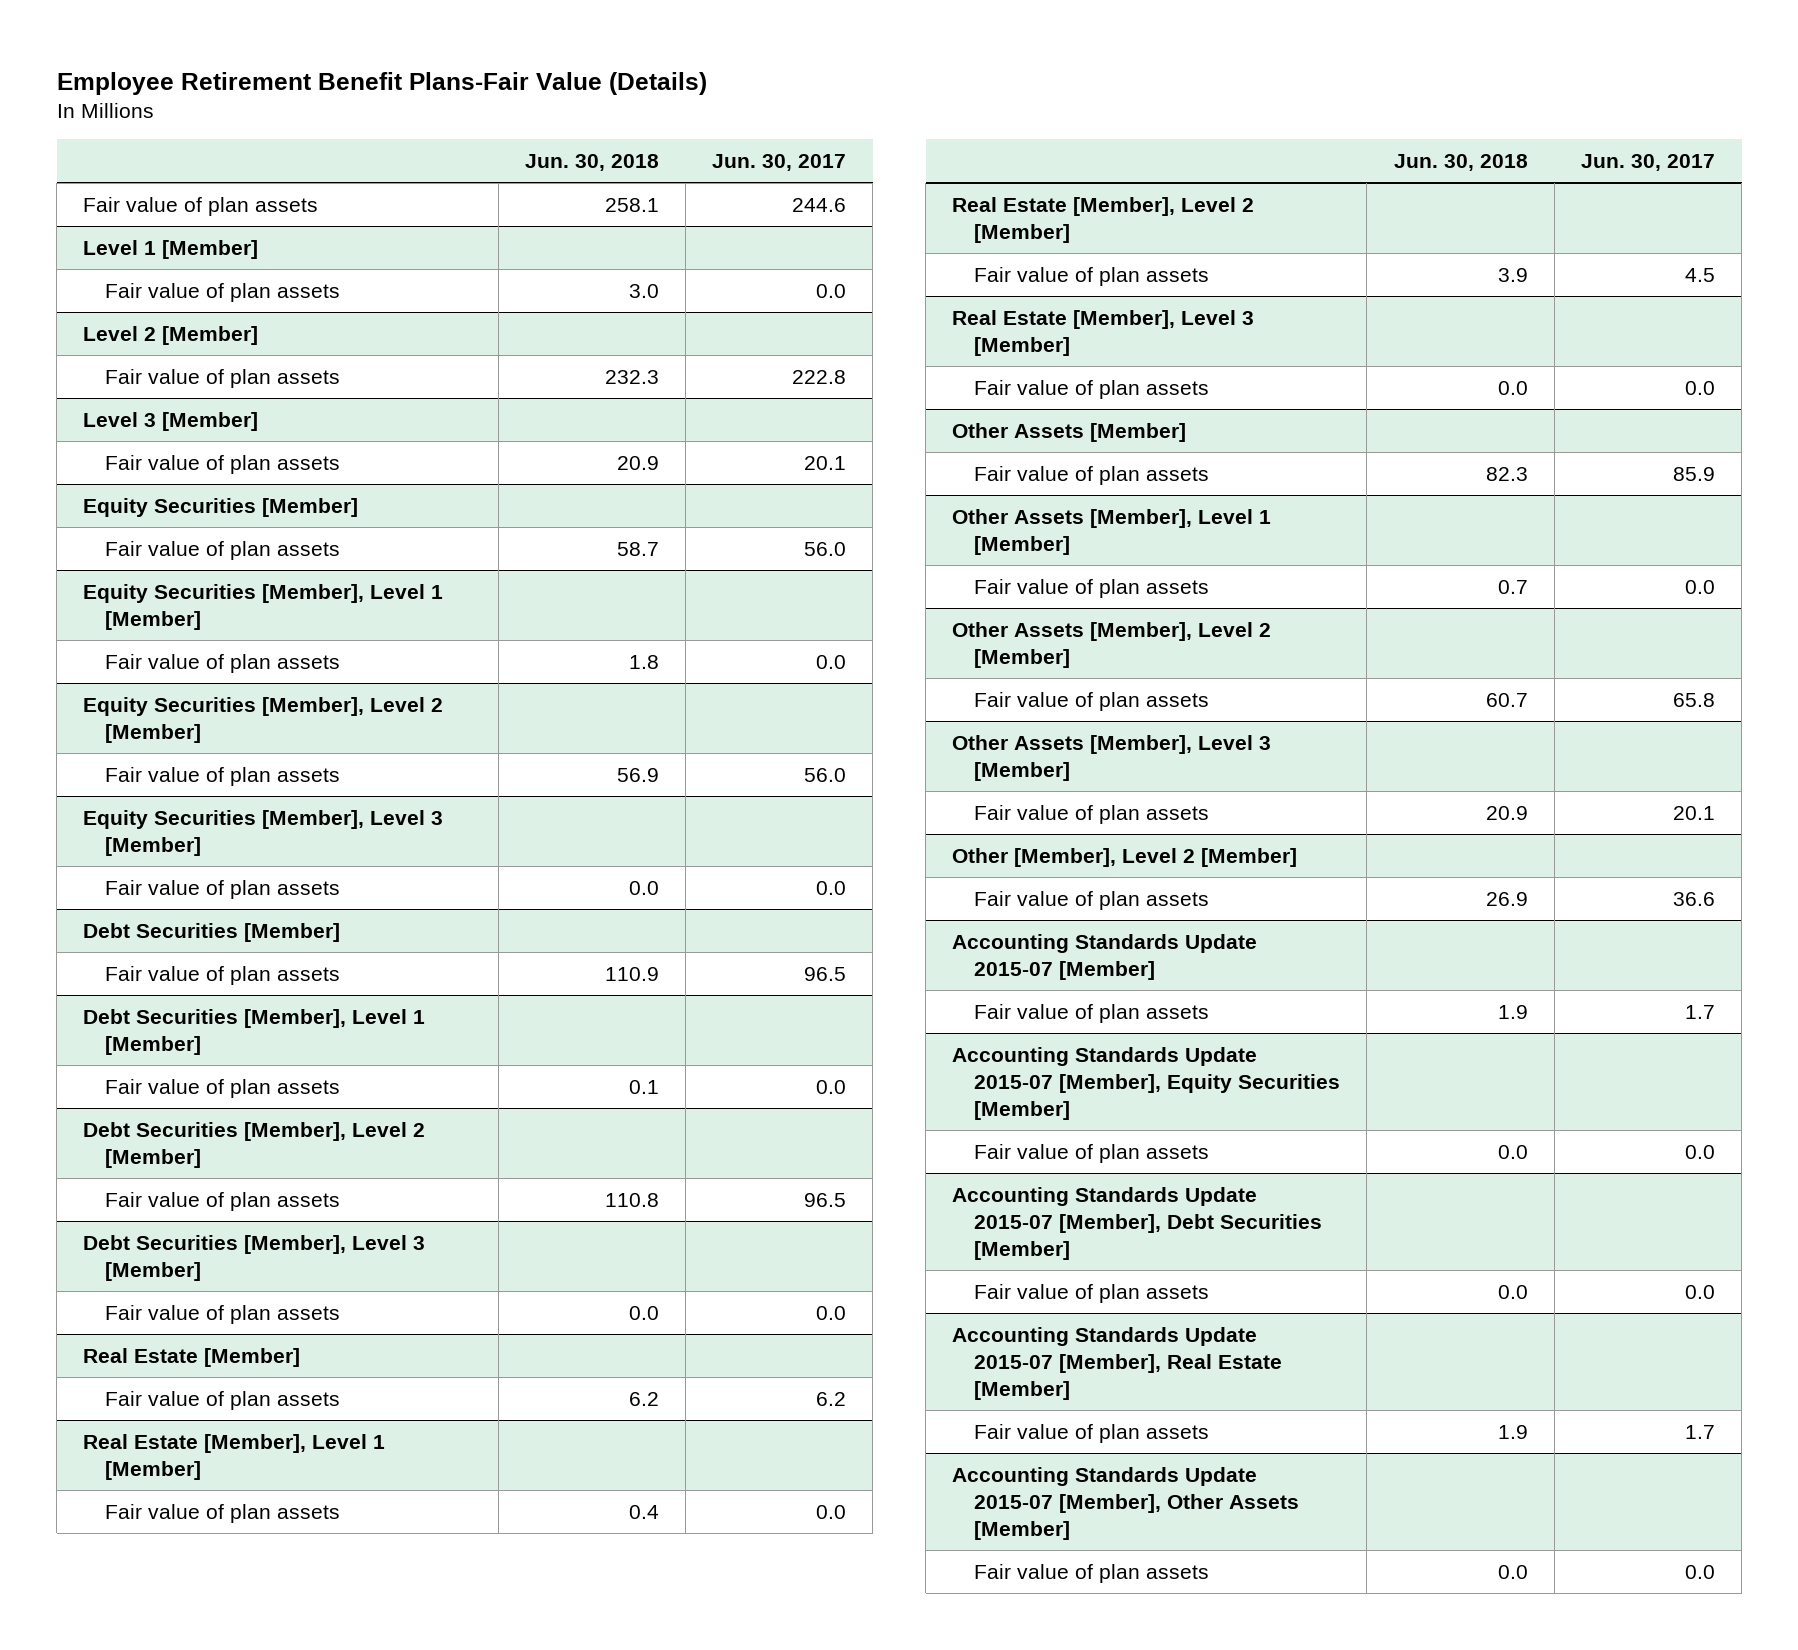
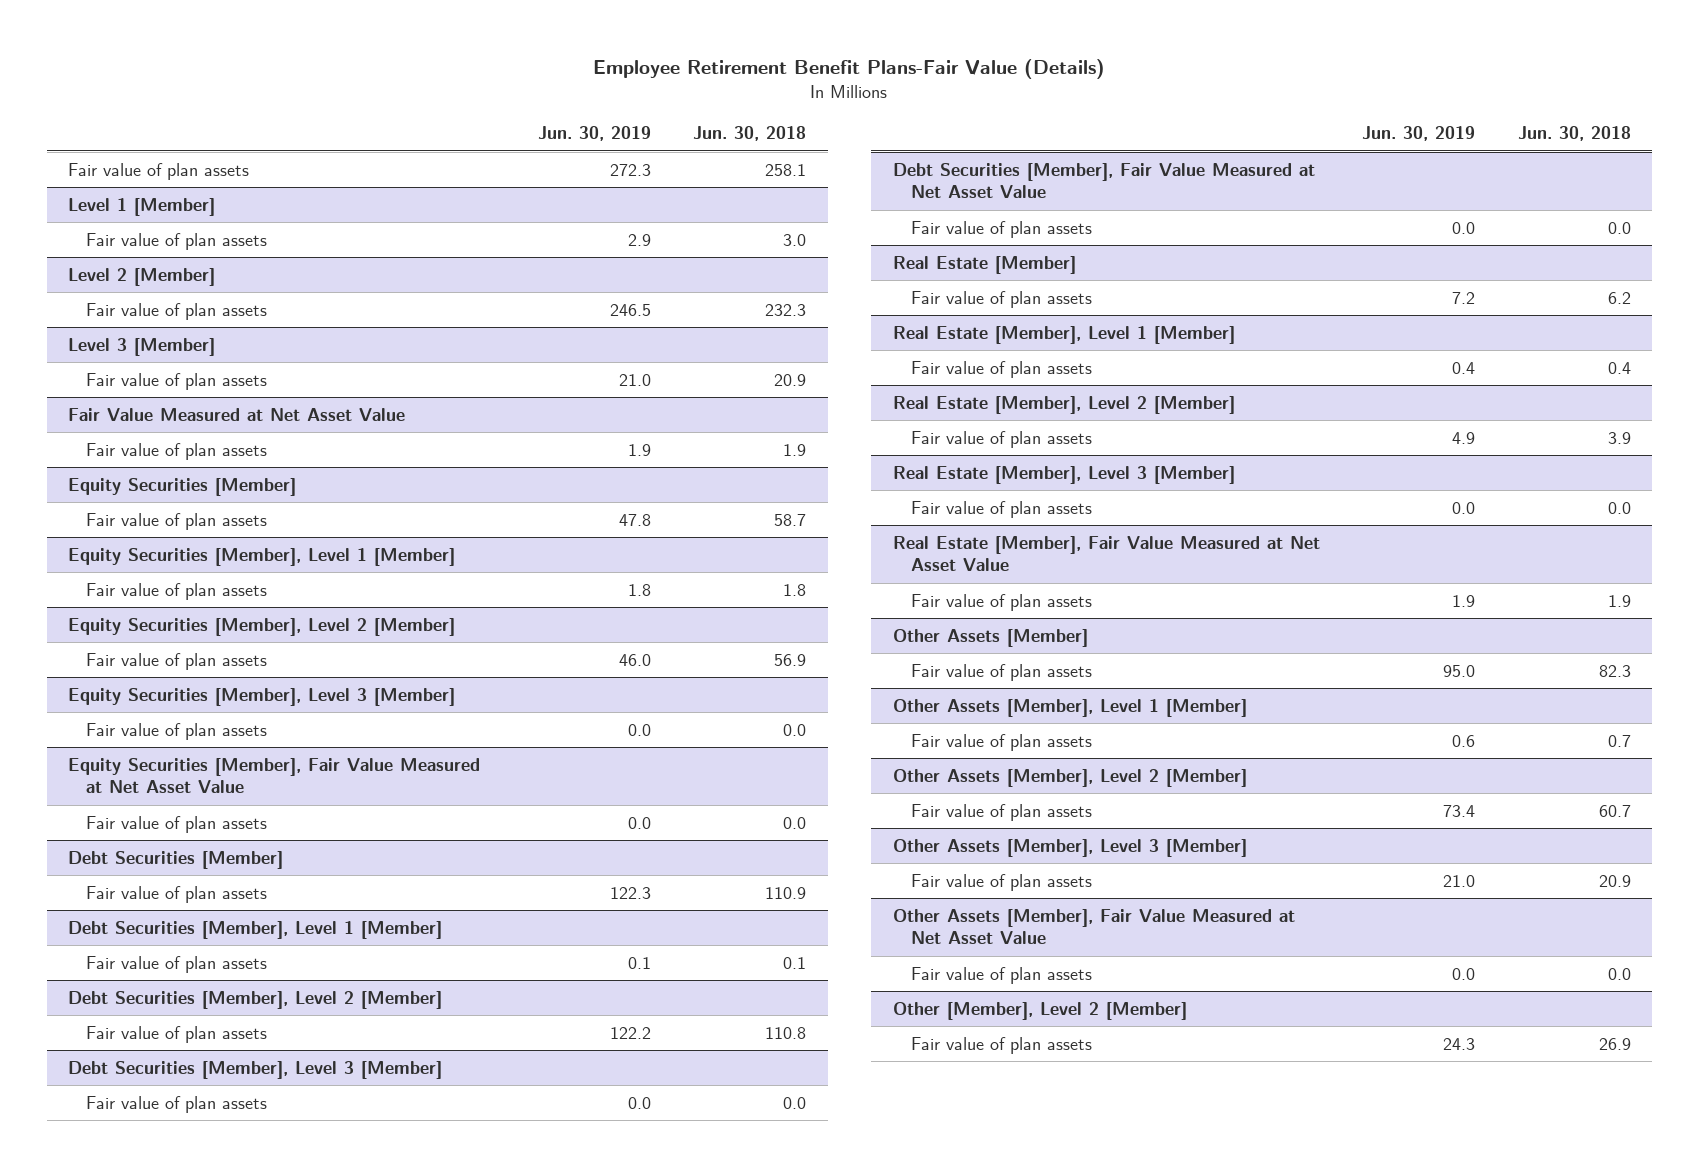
[712,154,847,172] Jun. 30, 2017 -> none
none -> [537,126,651,142] Jun. 30, 2019
none -> [68,407,406,421] Fair Value Measured at Net Asset Value
none -> [86,442,268,460] Fair value of plan assets
none -> [68,757,481,794] Equity Securities [Member], Fair Value Measured at Net Asset Value
none -> [86,815,268,833] Fair value of plan assets
none -> [892,162,1315,199] Debt Securities [Member], Fair Value Measured at Net Asset Value
none -> [910,220,1092,238] Fair value of plan assets
none -> [892,535,1320,572] Real Estate [Member], Fair Value Measured at Net Asset Value
none -> [910,593,1092,611] Fair value of plan assets
none -> [892,908,1295,945] Other Assets [Member], Fair Value Measured at Net Asset Value
none -> [910,966,1092,984] Fair value of plan assets
[952,933,1258,980] Accounting Standards Update 2015-07 [Member] -> none
[974,1003,1210,1023] Fair value of plan assets -> none
[952,1046,1341,1120] Accounting Standards Update 2015-07 [Member], Equity Securities [Member] -> none
[974,1143,1210,1163] Fair value of plan assets -> none
[952,1186,1323,1260] Accounting Standards Update 2015-07 [Member], Debt Securities [Member] -> none
[974,1283,1210,1303] Fair value of plan assets -> none
[952,1326,1283,1400] Accounting Standards Update 2015-07 [Member], Real Estate [Member] -> none
[974,1423,1210,1443] Fair value of plan assets -> none
[952,1466,1300,1540] Accounting Standards Update 2015-07 [Member], Other Assets [Member] -> none
[974,1563,1210,1583] Fair value of plan assets -> none

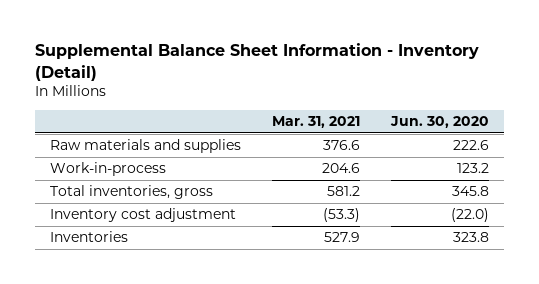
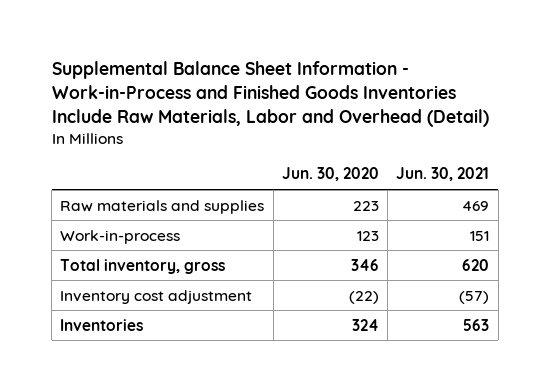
[34,43,479,81] Supplemental Balance Sheet Information - Inventory (Detail) -> [51,61,489,127] Supplemental Balance Sheet Information - Work-in-Process and Finished Goods Inventories Include Raw Materials, Labor and Overhead (Detail)
[271,116,360,129] Mar. 31, 2021 -> none
none -> [396,167,490,182] Jun. 30, 2021
[452,140,489,151] 222.6 -> [352,200,379,211] 223
[456,163,489,174] 123.2 -> [356,230,379,241] 123
[50,185,214,200] Total inventories, gross -> [60,258,226,274] Total inventory, gross
[451,186,489,197] 345.8 -> [350,258,379,271] 346
[450,208,489,223] (22.0) -> [348,290,379,304] (22)
[452,232,489,243] 323.8 -> [351,318,379,331] 324

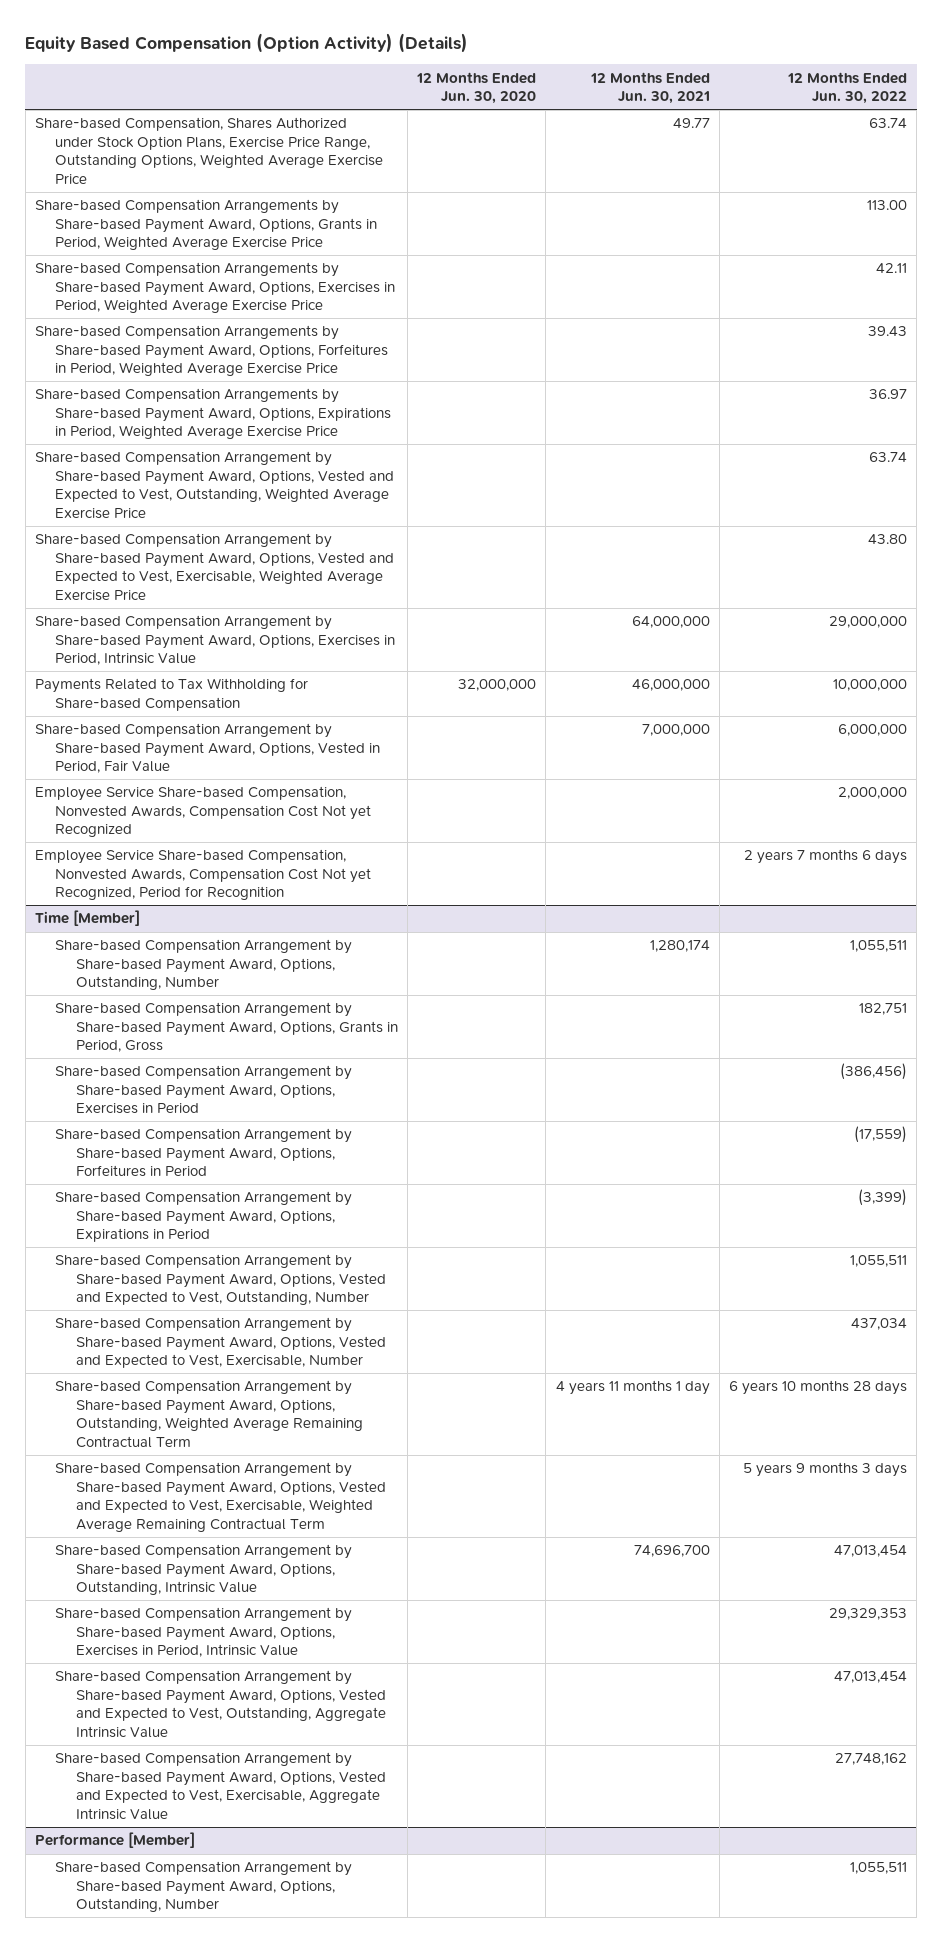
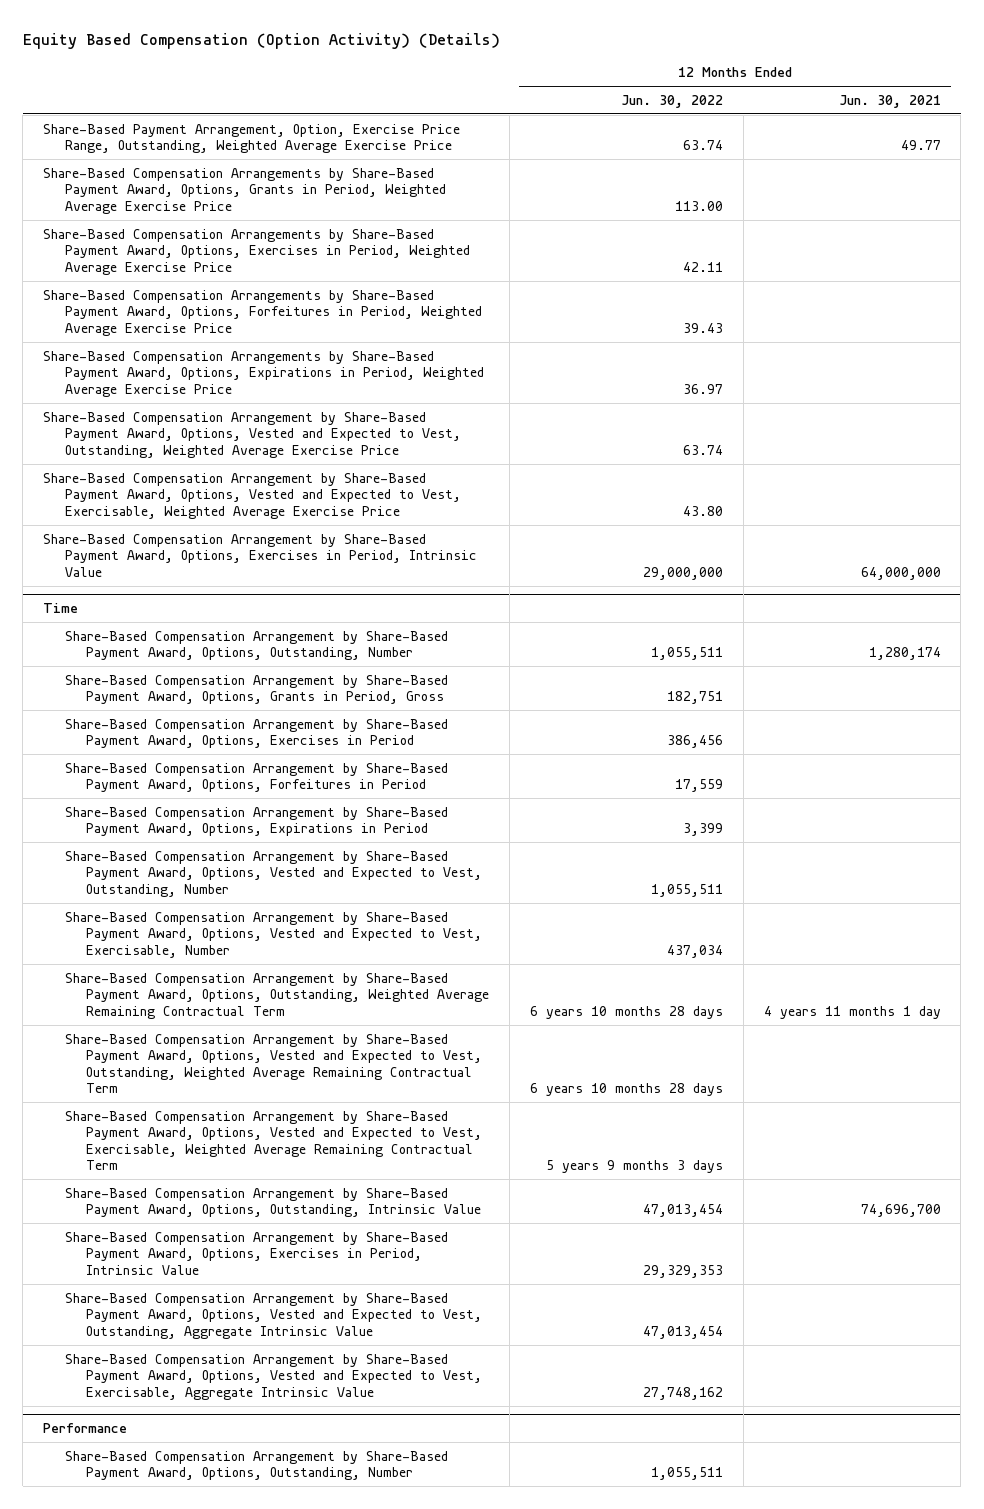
[416,71,537,104] 12 Months Ended Jun. 30, 2020 -> none
[34,678,308,711] Payments Related to Tax Withholding for Share-based Compensation -> none
[34,723,381,774] Share-based Compensation Arrangement by Share-based Payment Award, Options, Vested in Period, Fair Value -> none
[34,786,372,838] Employee Service Share-based Compensation, Nonvested Awards, Compensation Cost Not yet Recognized -> none
[34,849,372,901] Employee Service Share-based Compensation, Nonvested Awards, Compensation Cost Not yet Recognized, Period for Recognition -> none
[34,117,384,184] Share-based Compensation, Shares Authorized under Stock Option Plans, Exercise Price Range, Outstanding Options, Weighted Average Exercise Price -> [43,123,461,154] Share-Based Payment Arrangement, Option, Exercise Price Range, Outstanding, Weighted Average Exercise Price
[34,199,378,251] Share-based Compensation Arrangements by Share-based Payment Award, Options, Grants in Period, Weighted Average Exercise Price -> [43,167,446,214] Share-Based Compensation Arrangements by Share-Based Payment Award, Options, Grants in Period, Weighted Average Exercise Price
[34,262,396,314] Share-based Compensation Arrangements by Share-based Payment Award, Options, Exercises in Period, Weighted Average Exercise Price -> [43,228,470,275] Share-Based Compensation Arrangements by Share-Based Payment Award, Options, Exercises in Period, Weighted Average Exercise Price
[34,325,389,377] Share-based Compensation Arrangements by Share-based Payment Award, Options, Forfeitures in Period, Weighted Average Exercise Price -> [43,289,482,336] Share-Based Compensation Arrangements by Share-Based Payment Award, Options, Forfeitures in Period, Weighted Average Exercise Price
[34,388,392,440] Share-based Compensation Arrangements by Share-based Payment Award, Options, Expirations in Period, Weighted Average Exercise Price -> [43,350,484,397] Share-Based Compensation Arrangements by Share-Based Payment Award, Options, Expirations in Period, Weighted Average Exercise Price
[34,451,395,519] Share-based Compensation Arrangement by Share-based Payment Award, Options, Vested and Expected to Vest, Outstanding, Weighted Average Exercise Price -> [43,411,461,458] Share-Based Compensation Arrangement by Share-Based Payment Award, Options, Vested and Expected to Vest, Outstanding, Weighted Average Exercise Price
[34,533,395,601] Share-based Compensation Arrangement by Share-based Payment Award, Options, Vested and Expected to Vest, Exercisable, Weighted Average Exercise Price -> [43,472,461,519] Share-Based Compensation Arrangement by Share-Based Payment Award, Options, Vested and Expected to Vest, Exercisable, Weighted Average Exercise Price
[34,615,396,666] Share-based Compensation Arrangement by Share-based Payment Award, Options, Exercises in Period, Intrinsic Value -> [43,533,477,577] Share-Based Compensation Arrangement by Share-Based Payment Award, Options, Exercises in Period, Intrinsic Value
[34,910,140,927] Time [Member] -> [43,602,79,613] Time
[55,939,353,991] Share-based Compensation Arrangement by Share-based Payment Award, Options, Outstanding, Number -> [64,630,448,661] Share-Based Compensation Arrangement by Share-Based Payment Award, Options, Outstanding, Number
[55,1002,398,1053] Share-based Compensation Arrangement by Share-based Payment Award, Options, Grants in Period, Gross -> [64,674,448,705] Share-Based Compensation Arrangement by Share-Based Payment Award, Options, Grants in Period, Gross
[55,1065,353,1115] Share-based Compensation Arrangement by Share-based Payment Award, Options, Exercises in Period -> [64,718,448,749] Share-Based Compensation Arrangement by Share-Based Payment Award, Options, Exercises in Period
[839,1063,907,1081] (386,456) -> [666,735,723,749] 386,456
[55,1128,353,1178] Share-based Compensation Arrangement by Share-based Payment Award, Options, Forfeitures in Period -> [64,762,448,793] Share-Based Compensation Arrangement by Share-Based Payment Award, Options, Forfeitures in Period
[853,1126,907,1144] (17,559) -> [674,779,723,793] 17,559
[55,1191,353,1243] Share-based Compensation Arrangement by Share-based Payment Award, Options, Expirations in Period -> [64,806,448,837] Share-Based Compensation Arrangement by Share-Based Payment Award, Options, Expirations in Period
[857,1189,907,1207] (3,399) -> [682,823,723,837] 3,399
[55,1254,386,1306] Share-based Compensation Arrangement by Share-based Payment Award, Options, Vested and Expected to Vest, Outstanding, Number -> [64,850,482,897] Share-Based Compensation Arrangement by Share-Based Payment Award, Options, Vested and Expected to Vest, Outstanding, Number
[55,1317,386,1369] Share-based Compensation Arrangement by Share-based Payment Award, Options, Vested and Expected to Vest, Exercisable, Number -> [64,911,482,958] Share-Based Compensation Arrangement by Share-Based Payment Award, Options, Vested and Expected to Vest, Exercisable, Number
[55,1380,363,1448] Share-based Compensation Arrangement by Share-based Payment Award, Options, Outstanding, Weighted Average Remaining Contractual Term -> [64,972,489,1019] Share-Based Compensation Arrangement by Share-Based Payment Award, Options, Outstanding, Weighted Average Remaining Contractual Term
none -> [64,1033,482,1094] Share-Based Compensation Arrangement by Share-Based Payment Award, Options, Vested and Expected to Vest, Outstanding, Weighted Average Remaining Contractual Term
[55,1462,386,1532] Share-based Compensation Arrangement by Share-based Payment Award, Options, Vested and Expected to Vest, Exercisable, Weighted Average Remaining Contractual Term -> [64,1110,482,1171] Share-Based Compensation Arrangement by Share-Based Payment Award, Options, Vested and Expected to Vest, Exercisable, Weighted Average Remaining Contractual Term
[55,1544,353,1596] Share-based Compensation Arrangement by Share-based Payment Award, Options, Outstanding, Intrinsic Value -> [64,1187,481,1218] Share-Based Compensation Arrangement by Share-Based Payment Award, Options, Outstanding, Intrinsic Value
[55,1607,353,1658] Share-based Compensation Arrangement by Share-based Payment Award, Options, Exercises in Period, Intrinsic Value -> [64,1231,448,1275] Share-Based Compensation Arrangement by Share-Based Payment Award, Options, Exercises in Period, Intrinsic Value
[55,1670,386,1738] Share-based Compensation Arrangement by Share-based Payment Award, Options, Vested and Expected to Vest, Outstanding, Aggregate Intrinsic Value -> [64,1292,482,1339] Share-Based Compensation Arrangement by Share-Based Payment Award, Options, Vested and Expected to Vest, Outstanding, Aggregate Intrinsic Value
[55,1752,386,1820] Share-based Compensation Arrangement by Share-based Payment Award, Options, Vested and Expected to Vest, Exercisable, Aggregate Intrinsic Value -> [64,1353,482,1400] Share-Based Compensation Arrangement by Share-Based Payment Award, Options, Vested and Expected to Vest, Exercisable, Aggregate Intrinsic Value
[34,1832,195,1849] Performance [Member] -> [43,1422,128,1433] Performance
[55,1861,353,1913] Share-based Compensation Arrangement by Share-based Payment Award, Options, Outstanding, Number -> [64,1450,448,1481] Share-Based Compensation Arrangement by Share-Based Payment Award, Options, Outstanding, Number

